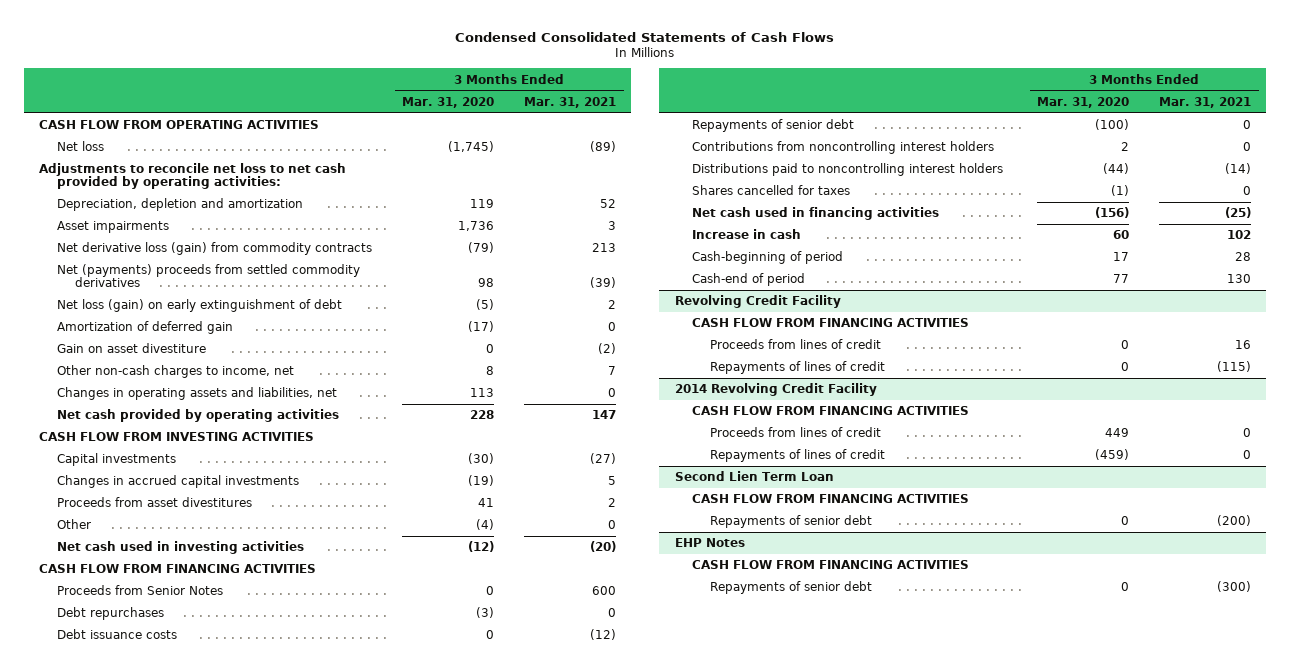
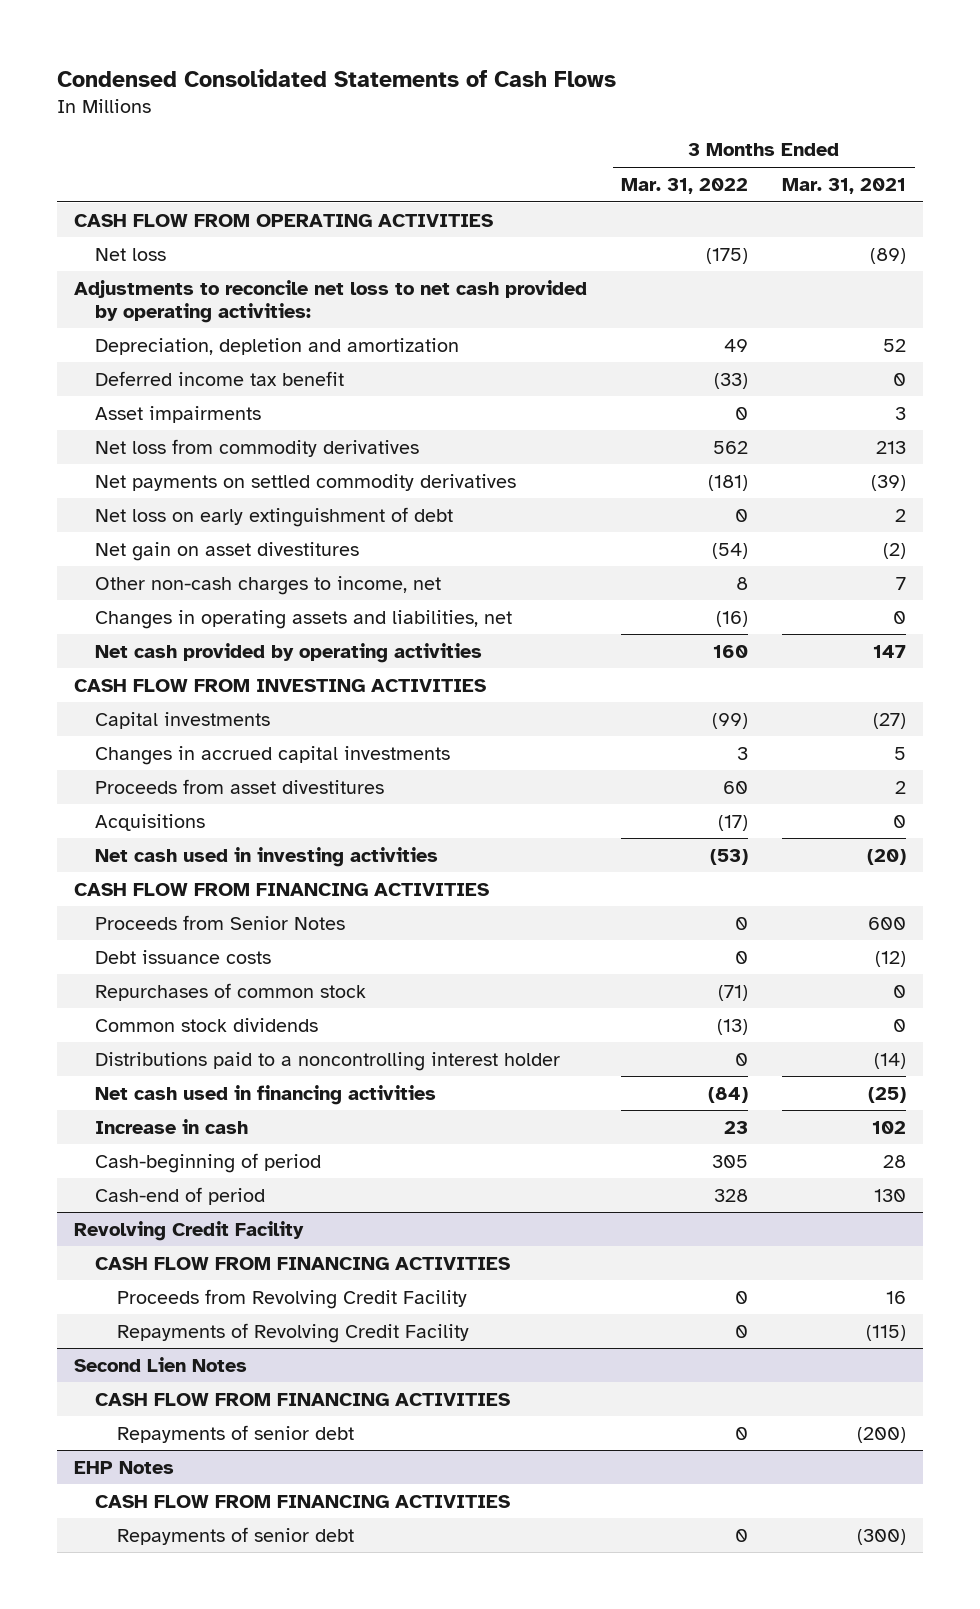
[402,96,495,108] Mar. 31, 2020 -> none
none -> [621,177,749,194] Mar. 31, 2022
none -> [95,370,345,386] Deferred income tax benefit
[56,321,233,335] Amortization of deferred gain -> none
[56,242,372,256] Net derivative loss (gain) from commodity contracts -> [95,438,420,457] Net loss from commodity derivatives
[56,264,360,288] Net (payments) proceeds from settled commodity derivatives -> [95,473,517,491] Net payments on settled commodity derivatives
[56,299,342,313] Net loss (gain) on early extinguishment of debt -> [95,506,454,527] Net loss on early extinguishment of debt
[56,343,206,354] Gain on asset divestiture -> [95,541,360,561] Net gain on asset divestitures
[56,519,91,530] Other -> none
none -> [95,813,206,831] Acquisitions
[56,607,164,621] Debt repurchases -> none
[692,119,855,133] Repayments of senior debt -> none
[692,141,995,155] Contributions from noncontrolling interest holders -> none
[692,185,851,196] Shares cancelled for taxes -> none
none -> [95,982,367,1001] Repurchases of common stock
none -> [95,1017,319,1032] Common stock dividends
[692,163,1004,177] Distributions paid to noncontrolling interest holders -> [95,1051,561,1071] Distributions paid to a noncontrolling interest holder
[674,383,877,397] 2014 Revolving Credit Facility -> none
[692,406,970,416] CASH FLOW FROM FINANCING ACTIVITIES -> none
[709,427,881,438] Proceeds from lines of credit -> none
[709,449,885,463] Repayments of lines of credit -> none
[709,339,881,350] Proceeds from lines of credit -> [116,1288,467,1309] Proceeds from Revolving Credit Facility
[709,361,885,375] Repayments of lines of credit -> [116,1322,469,1343] Repayments of Revolving Credit Facility
[674,471,834,482] Second Lien Term Loan -> [73,1356,247,1372] Second Lien Notes

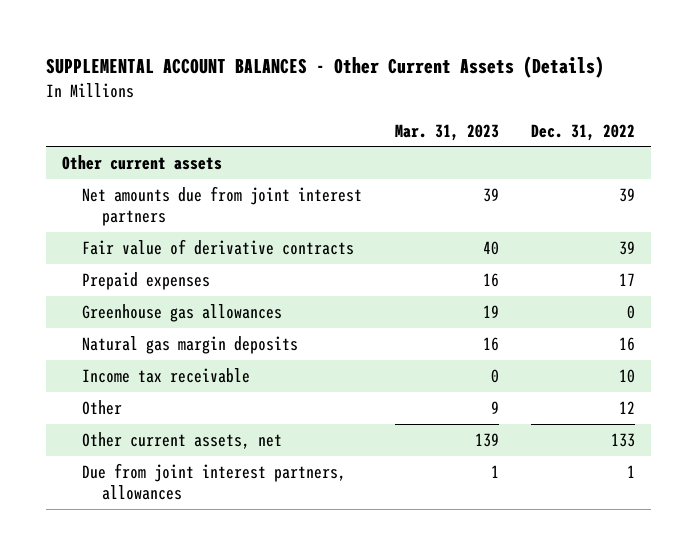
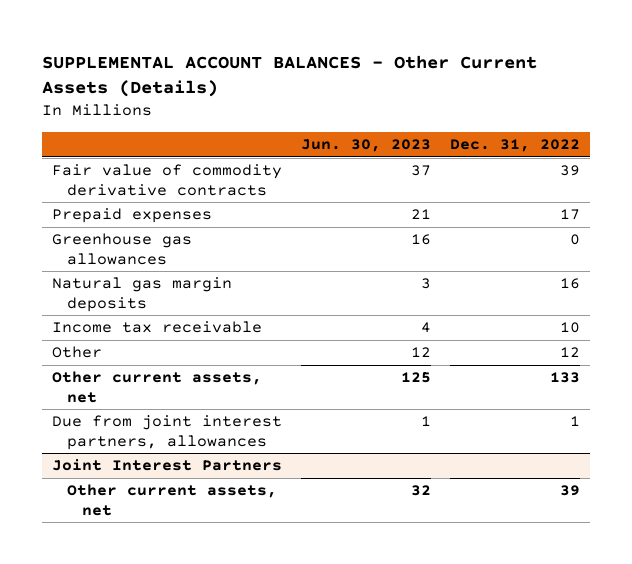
[394,123,499,141] Mar. 31, 2023 -> none
none -> [300,139,431,153] Jun. 30, 2023
[62,155,223,171] Other current assets -> none
[82,186,363,227] Net amounts due from joint interest partners -> none
[82,239,355,256] Fair value of derivative contracts -> [51,164,282,196] Fair value of commodity derivative contracts
none -> [51,459,282,472] Joint Interest Partners
none -> [67,484,278,516] Other current assets, net

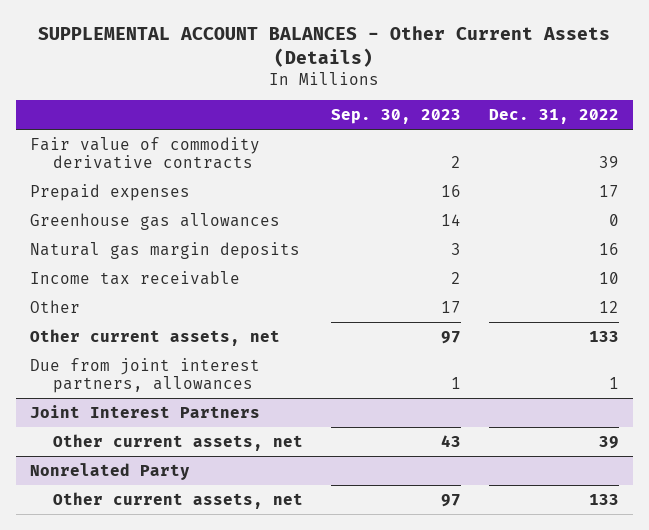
[300,139,431,153] Jun. 30, 2023 -> none
none -> [331,109,462,125] Sep. 30, 2023
none -> [29,462,190,480] Nonrelated Party
none -> [53,491,304,509] Other current assets, net

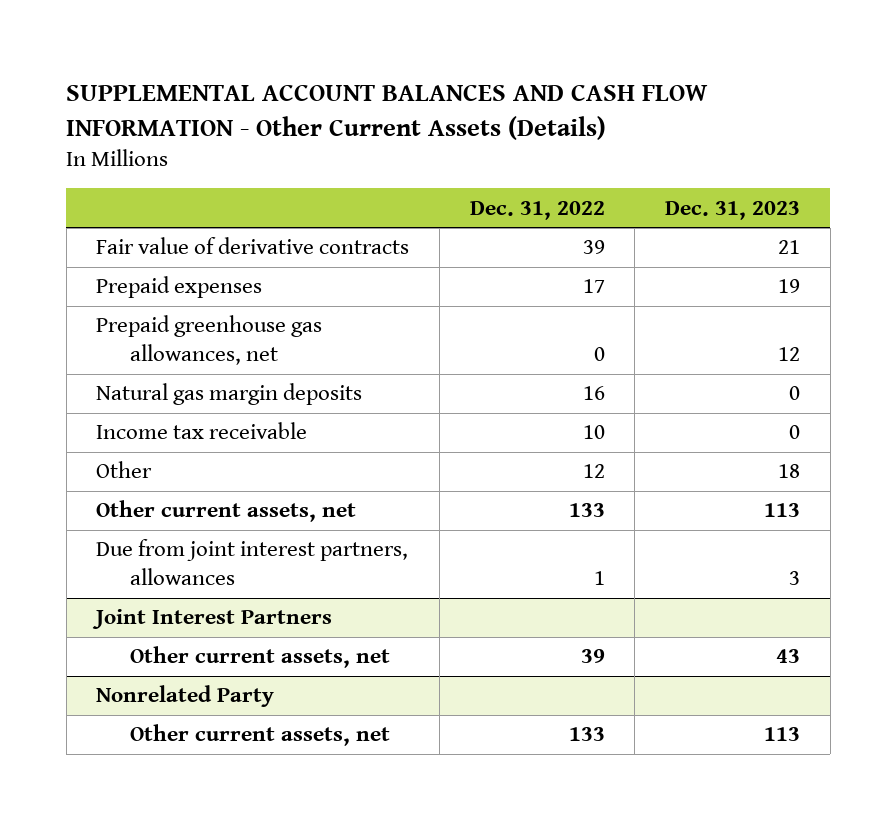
[38,25,611,67] SUPPLEMENTAL ACCOUNT BALANCES - Other Current Assets (Details) -> [66,83,709,140] SUPPLEMENTAL ACCOUNT BALANCES AND CASH FLOW INFORMATION - Other Current Assets (Details)
[331,109,462,125] Sep. 30, 2023 -> none
none -> [664,200,800,220] Dec. 31, 2023
[29,136,260,170] Fair value of commodity derivative contracts -> [96,237,410,255] Fair value of derivative contracts
[29,212,280,230] Greenhouse gas allowances -> [96,315,323,366] Prepaid greenhouse gas allowances, net

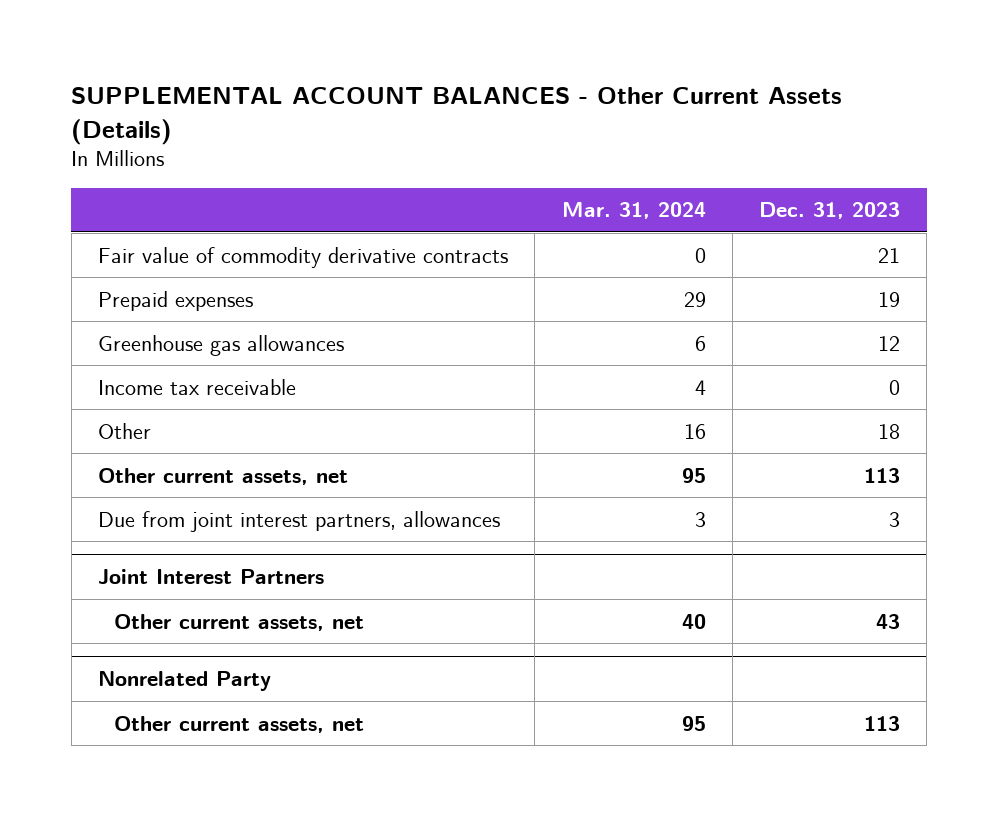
[66,83,709,140] SUPPLEMENTAL ACCOUNT BALANCES AND CASH FLOW INFORMATION - Other Current Assets (Details) -> [71,87,843,145] SUPPLEMENTAL ACCOUNT BALANCES - Other Current Assets (Details)
[469,200,605,220] Dec. 31, 2022 -> none
none -> [561,202,706,220] Mar. 31, 2024
[96,237,410,255] Fair value of derivative contracts -> [98,246,509,268] Fair value of commodity derivative contracts
[96,383,363,406] Natural gas margin deposits -> none
[96,315,323,366] Prepaid greenhouse gas allowances, net -> [98,334,345,356] Greenhouse gas allowances

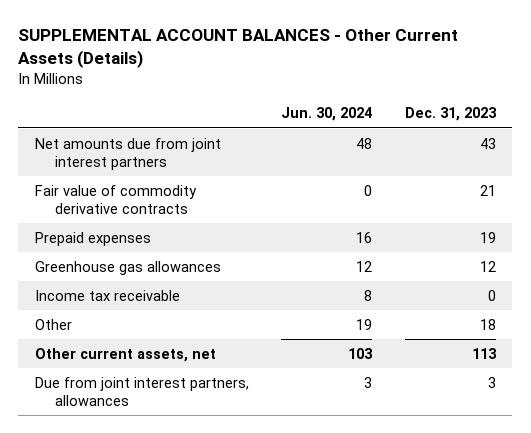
[561,202,706,220] Mar. 31, 2024 -> none
none -> [281,107,373,122] Jun. 30, 2024
none -> [34,137,221,171] Net amounts due from joint interest partners
[98,569,325,585] Joint Interest Partners -> none
[113,613,364,631] Other current assets, net -> none
[98,671,272,692] Nonrelated Party -> none
[113,715,364,733] Other current assets, net -> none

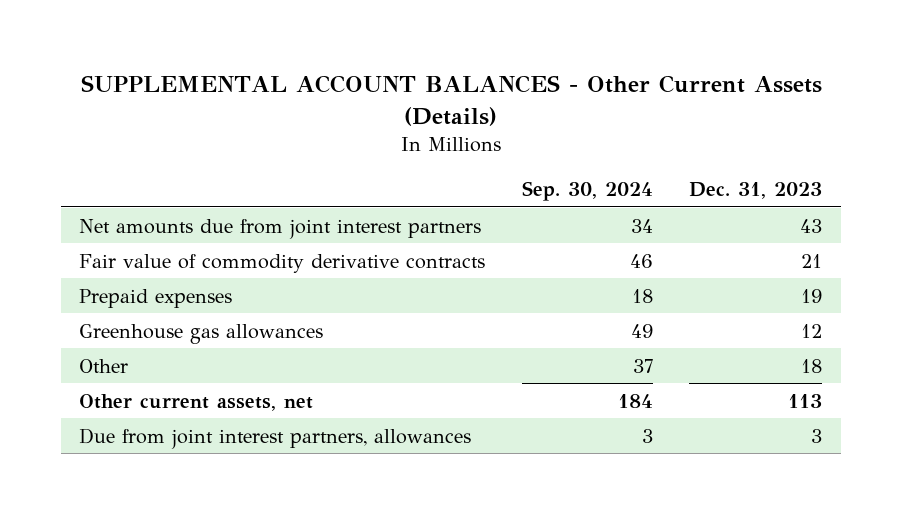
[281,107,373,122] Jun. 30, 2024 -> none
none -> [521,180,653,201] Sep. 30, 2024
[34,289,180,301] Income tax receivable -> none

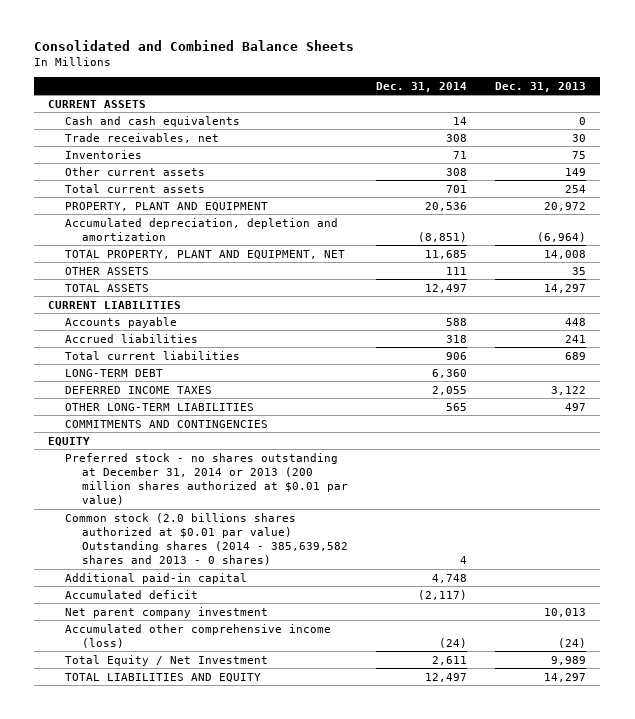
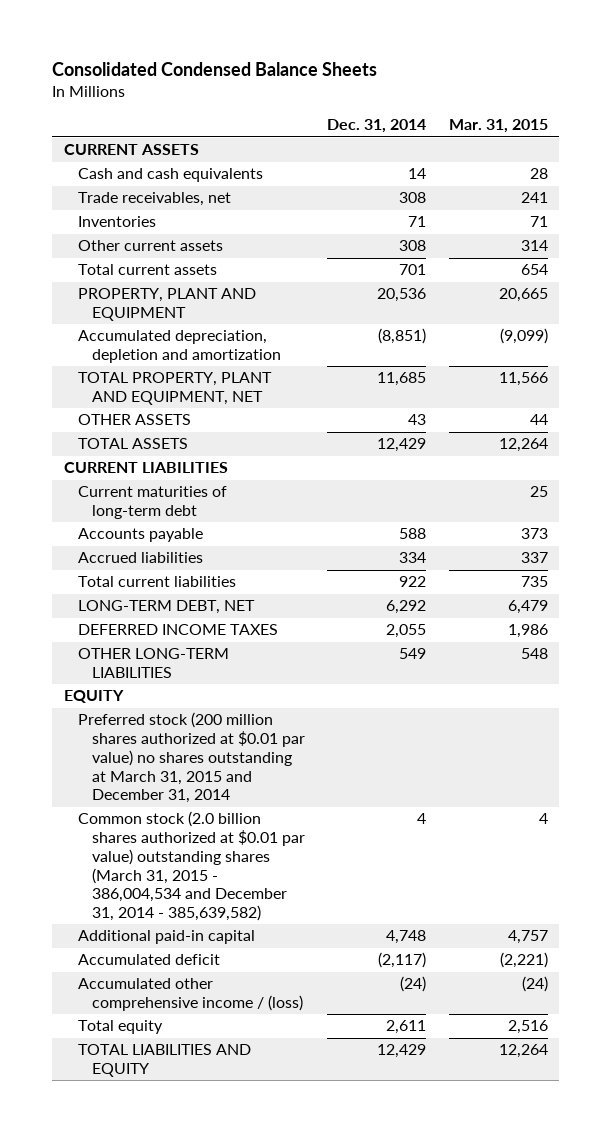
[34,40,355,52] Consolidated and Combined Balance Sheets -> [52,62,378,77] Consolidated Condensed Balance Sheets
[495,81,587,92] Dec. 31, 2013 -> none
none -> [448,119,548,134] Mar. 31, 2015
[445,266,467,275] 111 -> [408,414,427,426] 43
[424,283,467,293] 12,497 -> [377,438,427,453] 12,429
none -> [77,486,227,520] Current maturities of long-term debt
[445,334,467,343] 318 -> [399,552,427,564] 334
[445,351,467,360] 906 -> [399,576,427,588] 922
[64,368,163,377] LONG-TERM DEBT -> [77,600,255,615] LONG-TERM DEBT, NET
[431,368,467,378] 6,360 -> [386,600,427,615] 6,292
[64,419,268,428] COMMITMENTS AND CONTINGENCIES -> none
[445,402,467,411] 565 -> [399,648,427,660] 549
[64,452,348,506] Preferred stock - no shares outstanding at December 31, 2014 or 2013 (200 million shares authorized at $0.01 par value) -> [77,712,305,804] Preferred stock (200 million shares authorized at $0.01 par value) no shares outstanding at March 31, 2015 and December 31, 2014
[64,512,348,566] Common stock (2.0 billions shares authorized at $0.01 par value) Outstanding shares (2014 - 385,639,582 shares and 2013 - 0 shares) -> [77,811,305,922] Common stock (2.0 billion shares authorized at $0.01 par value) outstanding shares (March 31, 2015 - 386,004,534 and December 31, 2014 - 385,639,582)
[64,606,268,618] Net parent company investment -> none
[64,623,331,648] Accumulated other comprehensive income (loss) -> [77,978,303,1012] Accumulated other comprehensive income / (loss)
[64,654,268,666] Total Equity / Net Investment -> [77,1020,163,1035] Total equity
[424,672,467,682] 12,497 -> [377,1044,427,1059] 12,429

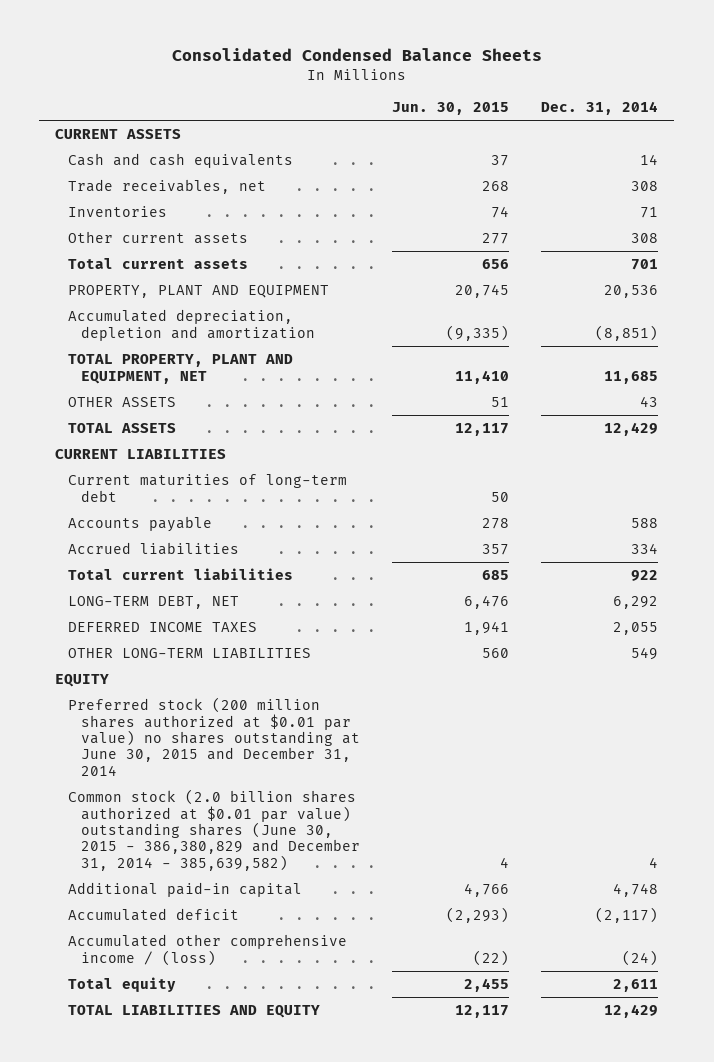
[448,119,548,134] Mar. 31, 2015 -> none
none -> [392,102,510,116] Jun. 30, 2015
[77,712,305,804] Preferred stock (200 million shares authorized at $0.01 par value) no shares outstanding at March 31, 2015 and December 31, 2014 -> [68,697,361,776] Preferred stock (200 million shares authorized at $0.01 par value) no shares outstanding at June 30, 2015 and December 31, 2014
[77,811,305,922] Common stock (2.0 billion shares authorized at $0.01 par value) outstanding shares (March 31, 2015 - 386,004,534 and December 31, 2014 - 385,639,582) -> [68,789,361,871] Common stock (2.0 billion shares authorized at $0.01 par value) outstanding shares (June 30, 2015 - 386,380,829 and December 31, 2014 - 385,639,582)

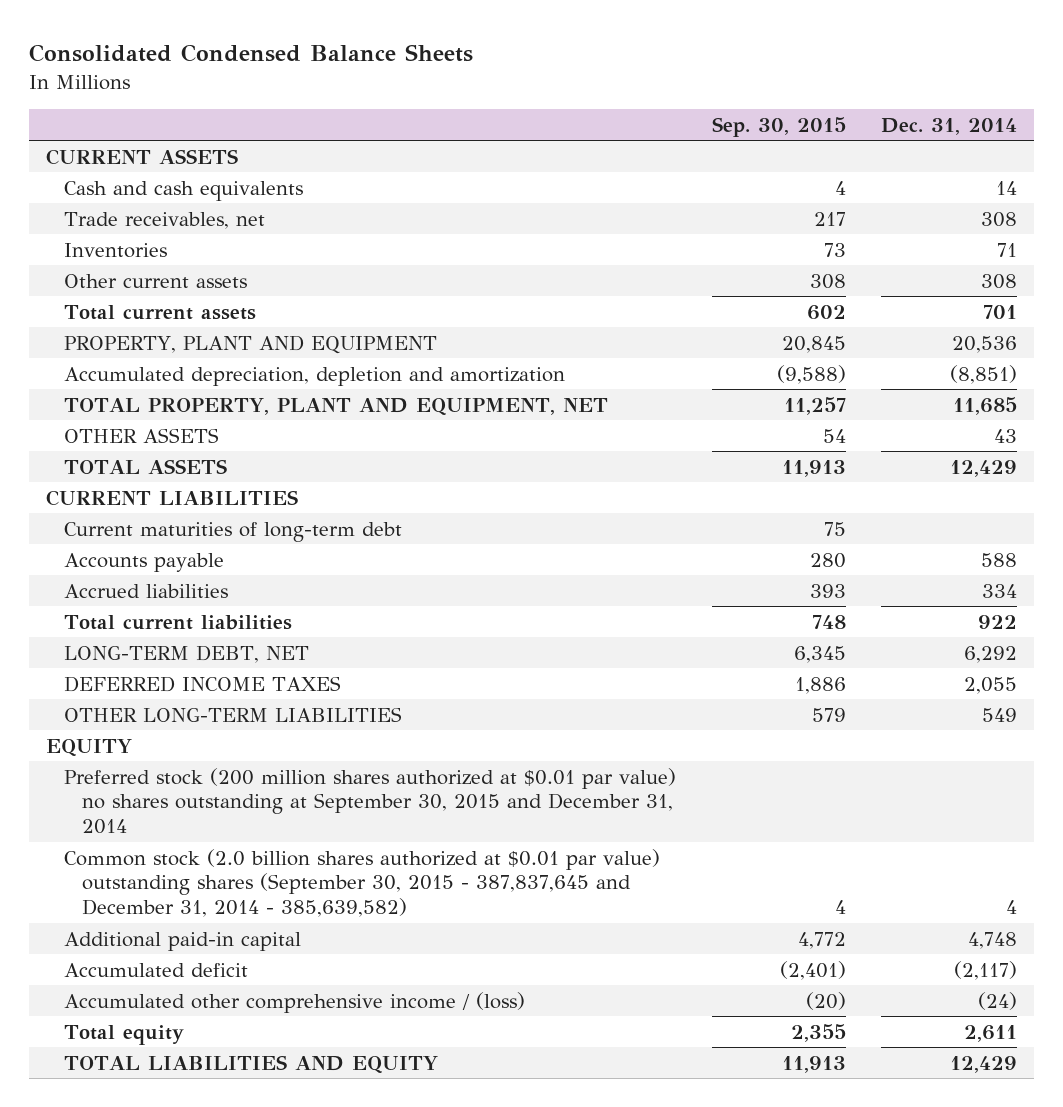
[392,102,510,116] Jun. 30, 2015 -> none
none -> [711,116,846,137] Sep. 30, 2015
[68,697,361,776] Preferred stock (200 million shares authorized at $0.01 par value) no shares outstanding at June 30, 2015 and December 31, 2014 -> [64,767,677,835] Preferred stock (200 million shares authorized at $0.01 par value) no shares outstanding at September 30, 2015 and December 31, 2014
[68,789,361,871] Common stock (2.0 billion shares authorized at $0.01 par value) outstanding shares (June 30, 2015 - 386,380,829 and December 31, 2014 - 385,639,582) -> [64,848,661,918] Common stock (2.0 billion shares authorized at $0.01 par value) outstanding shares (September 30, 2015 - 387,837,645 and December 31, 2014 - 385,639,582)

